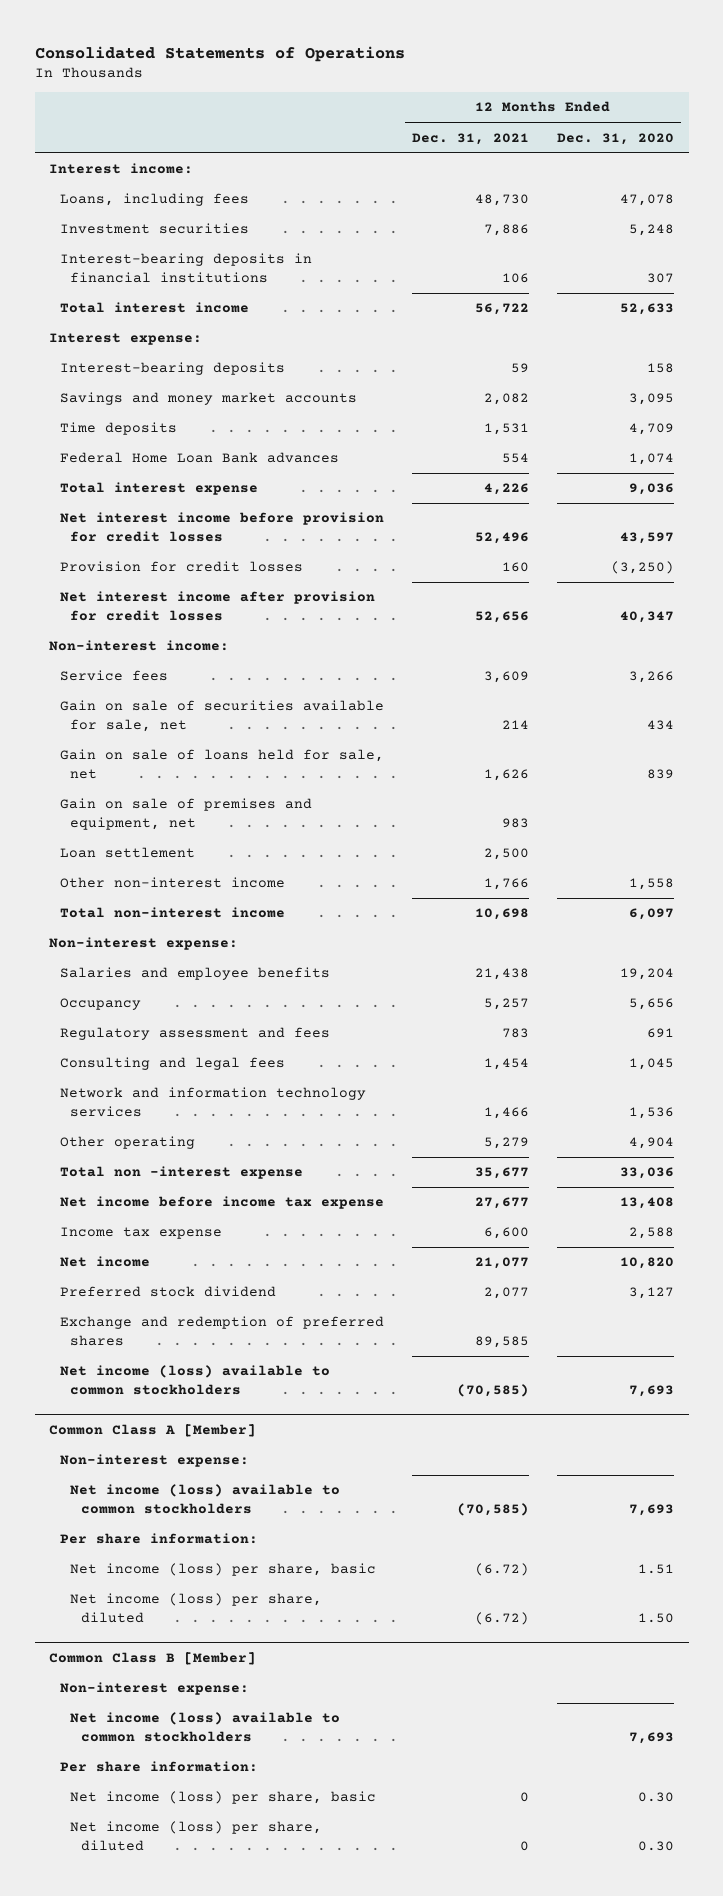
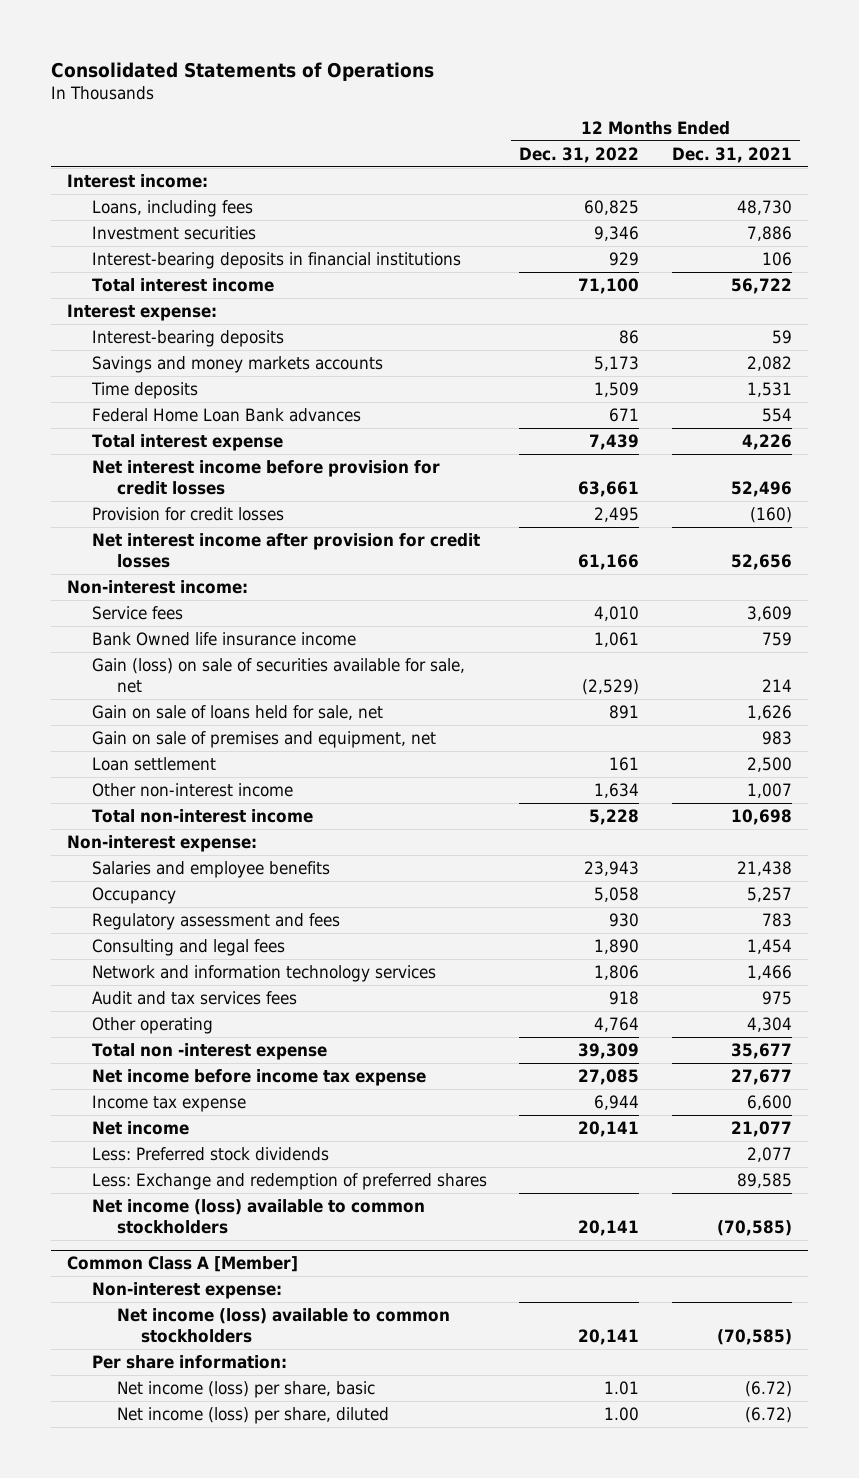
[557,132,675,145] Dec. 31, 2020 -> none
none -> [519,146,640,163] Dec. 31, 2022
[59,392,357,406] Savings and money market accounts -> [92,355,384,373] Savings and money markets accounts
[501,562,529,573] 160 -> [749,506,792,523] (160)
none -> [92,631,357,646] Bank Owned life insurance income
[59,700,384,733] Gain on sale of securities available for sale, net -> [92,657,466,694] Gain (loss) on sale of securities available for sale, net
[483,878,529,891] 1,766 -> [746,782,792,798] 1,007
none -> [92,990,298,1005] Audit and tax services fees
[483,1137,529,1150] 5,279 -> [746,1016,792,1032] 4,304
[59,1286,276,1298] Preferred stock dividend -> [92,1146,330,1161] Less: Preferred stock dividends
[59,1316,384,1347] Exchange and redemption of preferred shares -> [92,1172,488,1190] Less: Exchange and redemption of preferred shares
[48,1651,256,1665] Common Class B [Member] -> none
[59,1682,249,1696] Non-interest expense: -> none
[70,1712,341,1743] Net income (loss) available to common stockholders -> none
[59,1761,258,1773] Per share information: -> none
[70,1791,377,1805] Net income (loss) per share, basic -> none
[70,1821,323,1852] Net income (loss) per share, diluted -> none

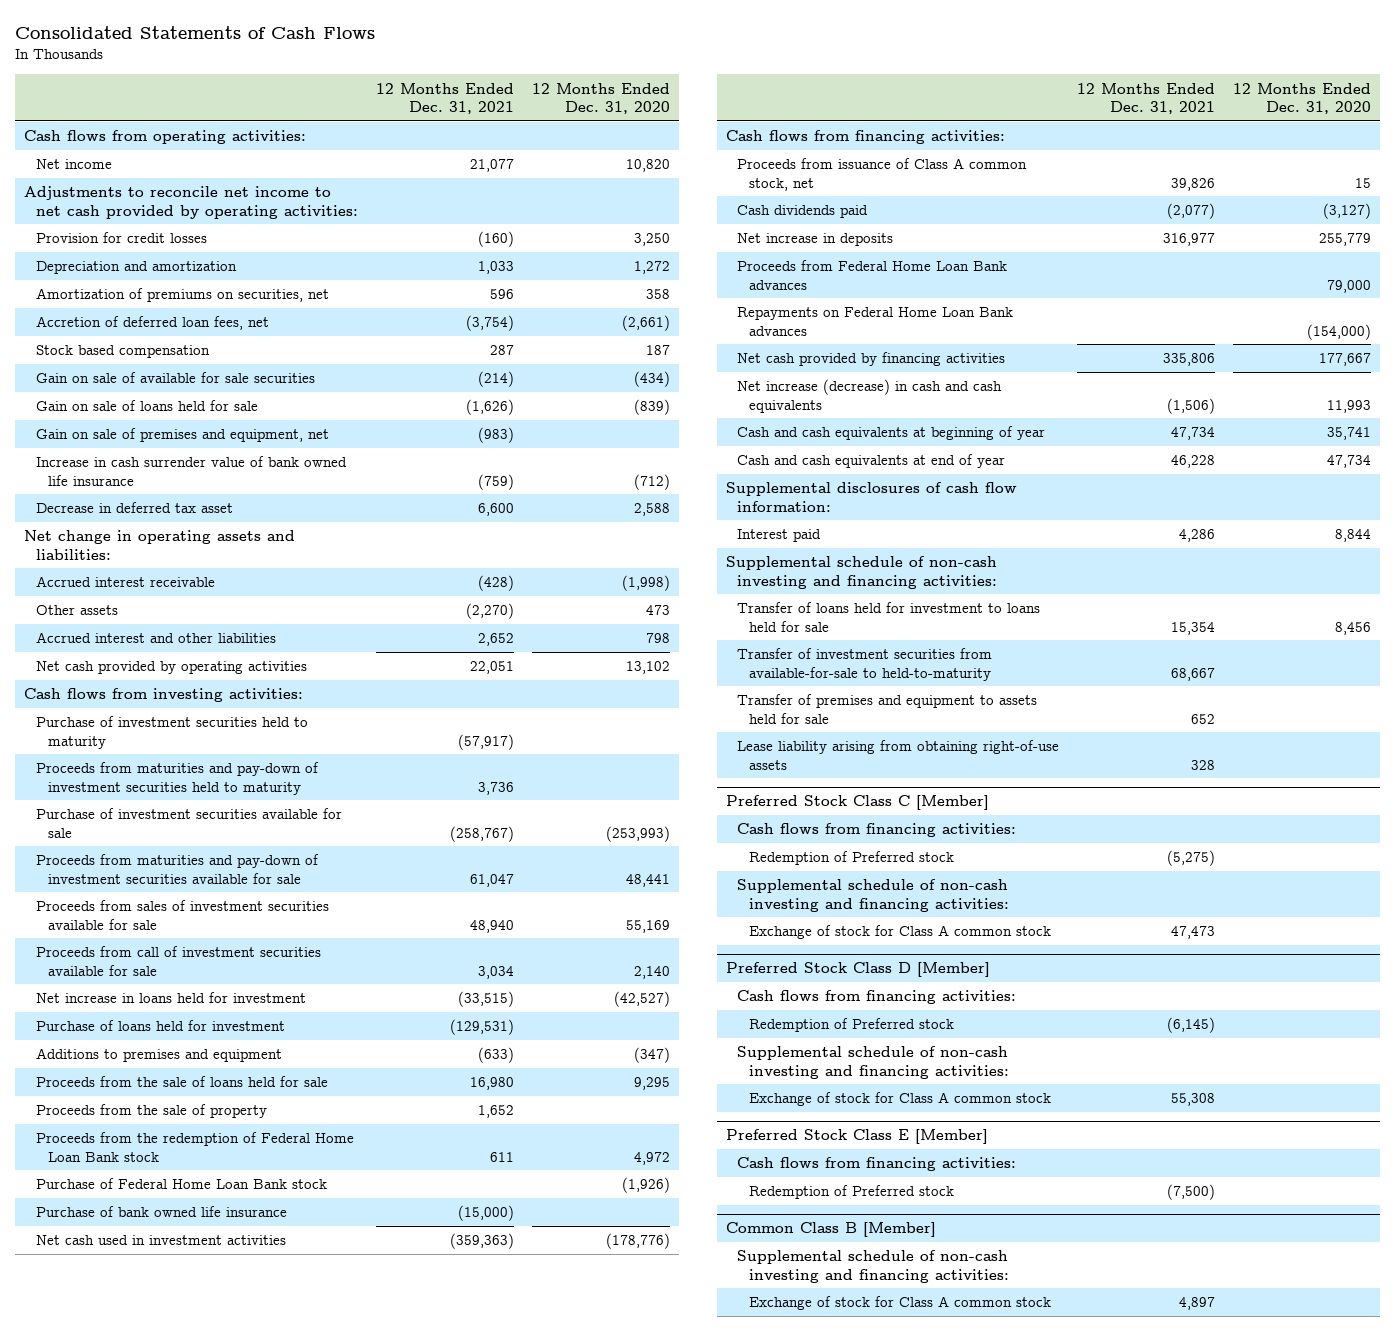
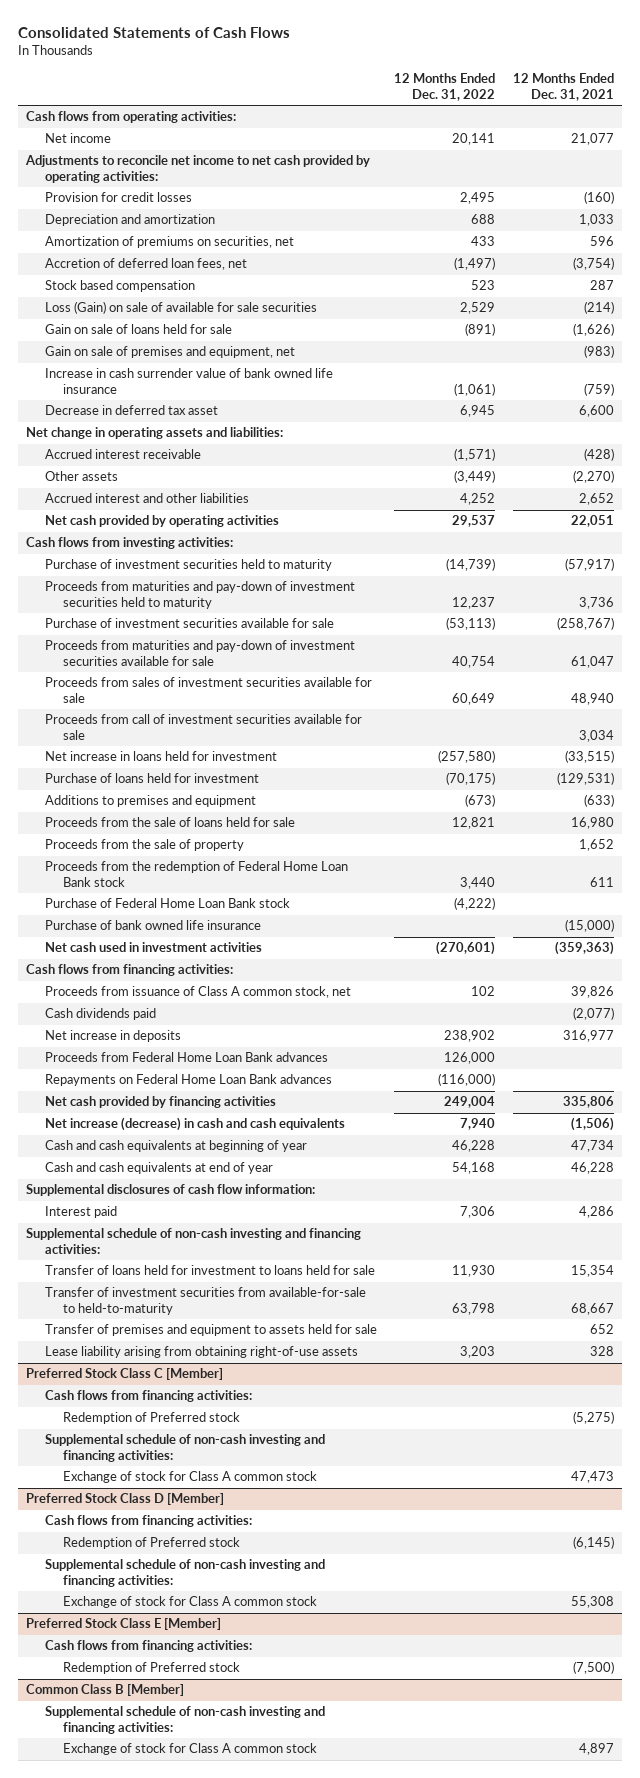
[531,82,670,114] 12 Months Ended Dec. 31, 2020 -> none
none -> [394,73,496,101] 12 Months Ended Dec. 31, 2022
[35,372,315,384] Gain on sale of available for sale securities -> [44,301,317,315] Loss (Gain) on sale of available for sale securities

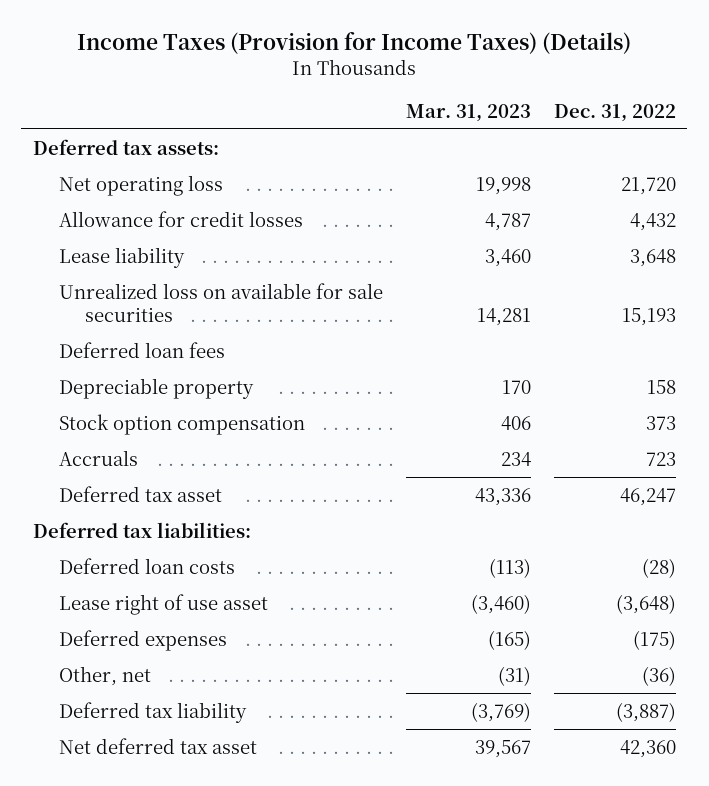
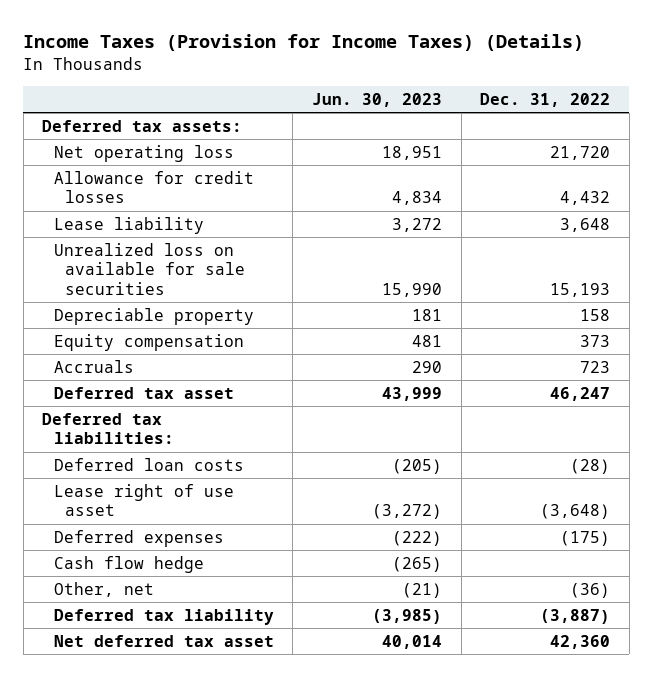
[405,103,531,122] Mar. 31, 2023 -> none
none -> [311,92,442,107] Jun. 30, 2023
[58,341,225,358] Deferred loan fees -> none
[58,413,305,435] Stock option compensation -> [53,333,244,351] Equity compensation
none -> [53,555,204,573] Cash flow hedge

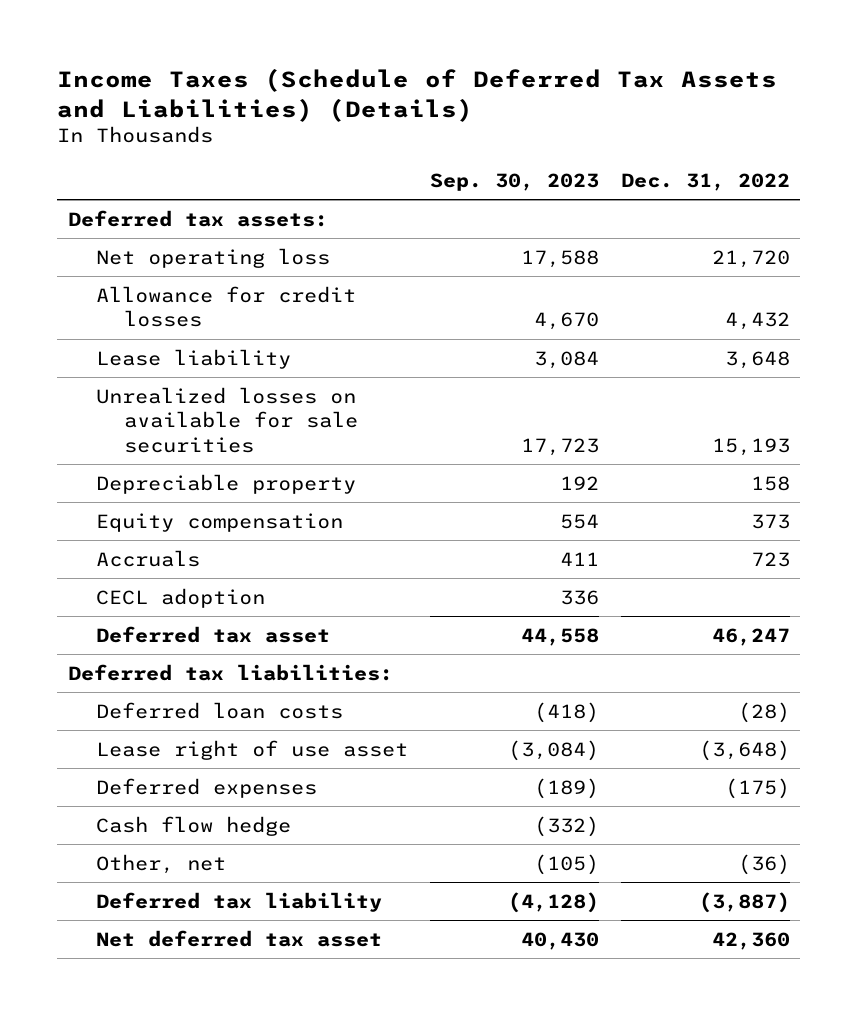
[23,34,585,52] Income Taxes (Provision for Income Taxes) (Details) -> [57,68,778,122] Income Taxes (Schedule of Deferred Tax Assets and Liabilities) (Details)
[311,92,442,107] Jun. 30, 2023 -> none
none -> [429,173,599,192] Sep. 30, 2023
[53,242,245,295] Unrealized loss on available for sale securities -> [96,386,359,453] Unrealized losses on available for sale securities
none -> [96,587,266,608] CECL adoption

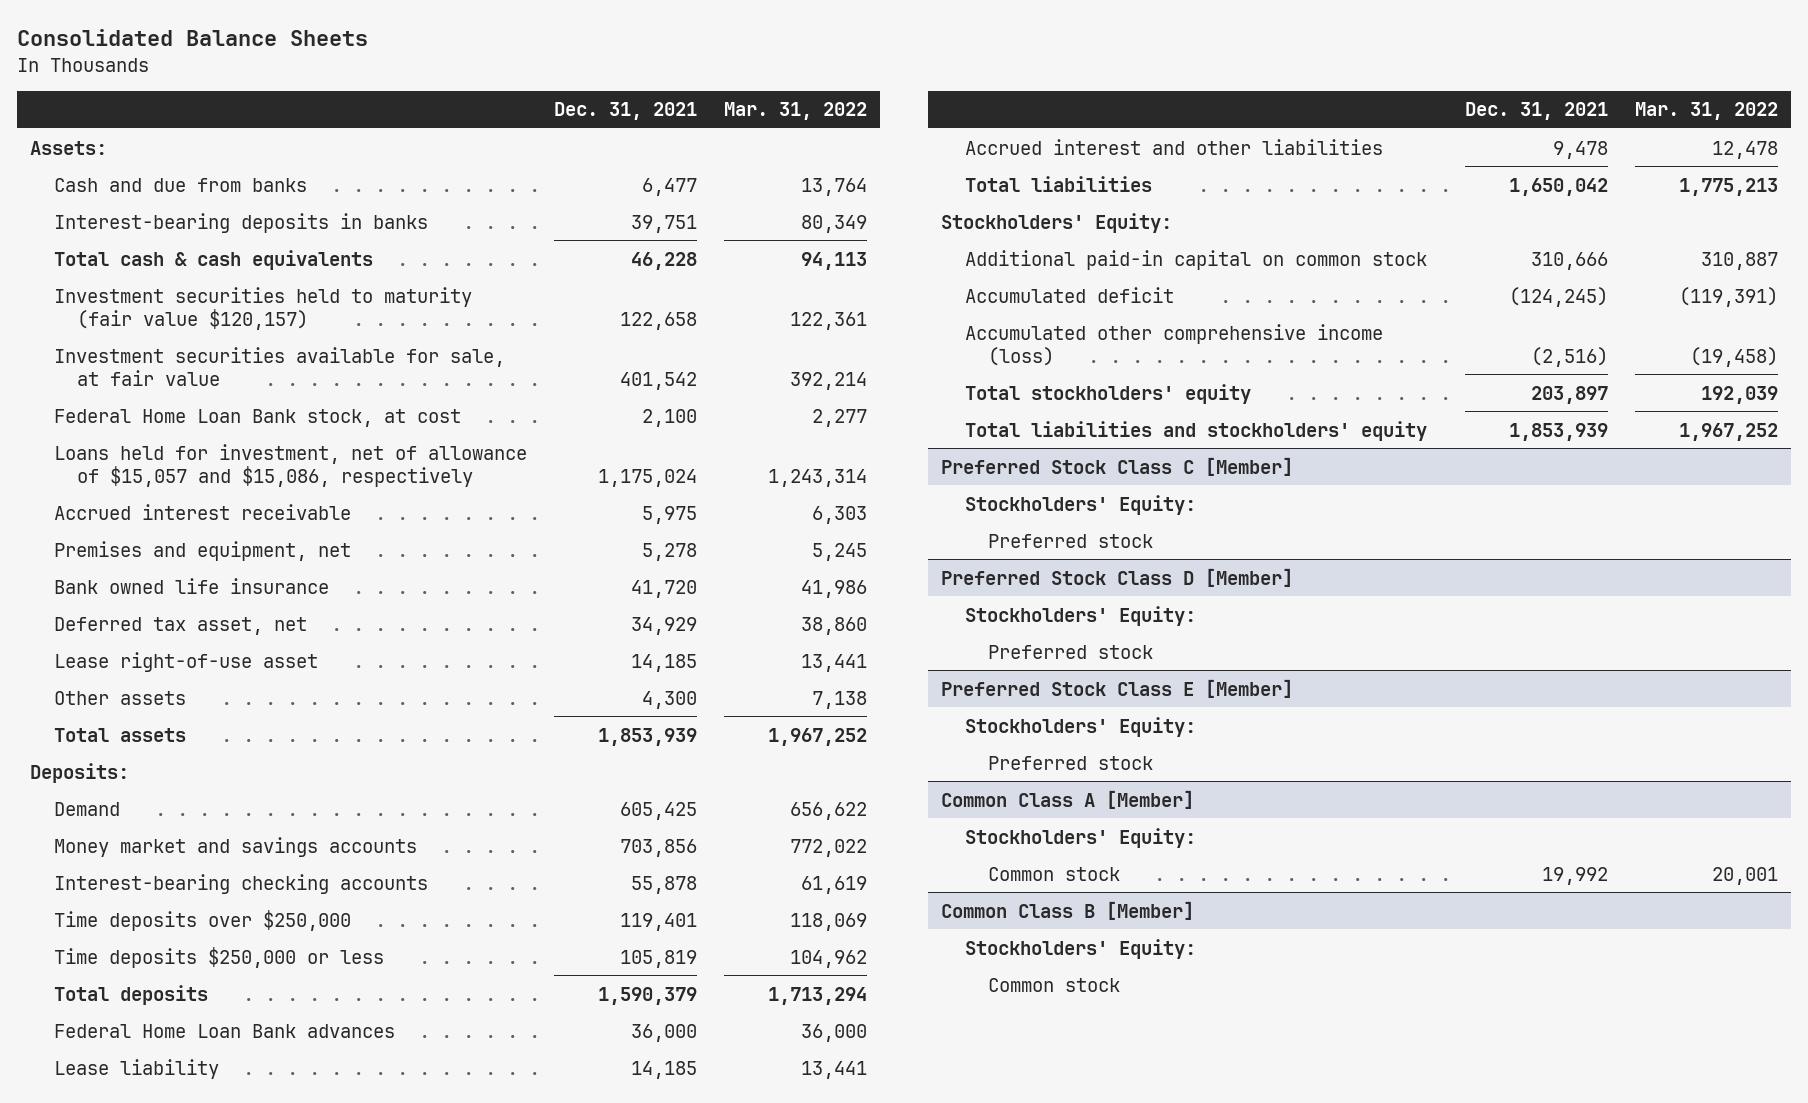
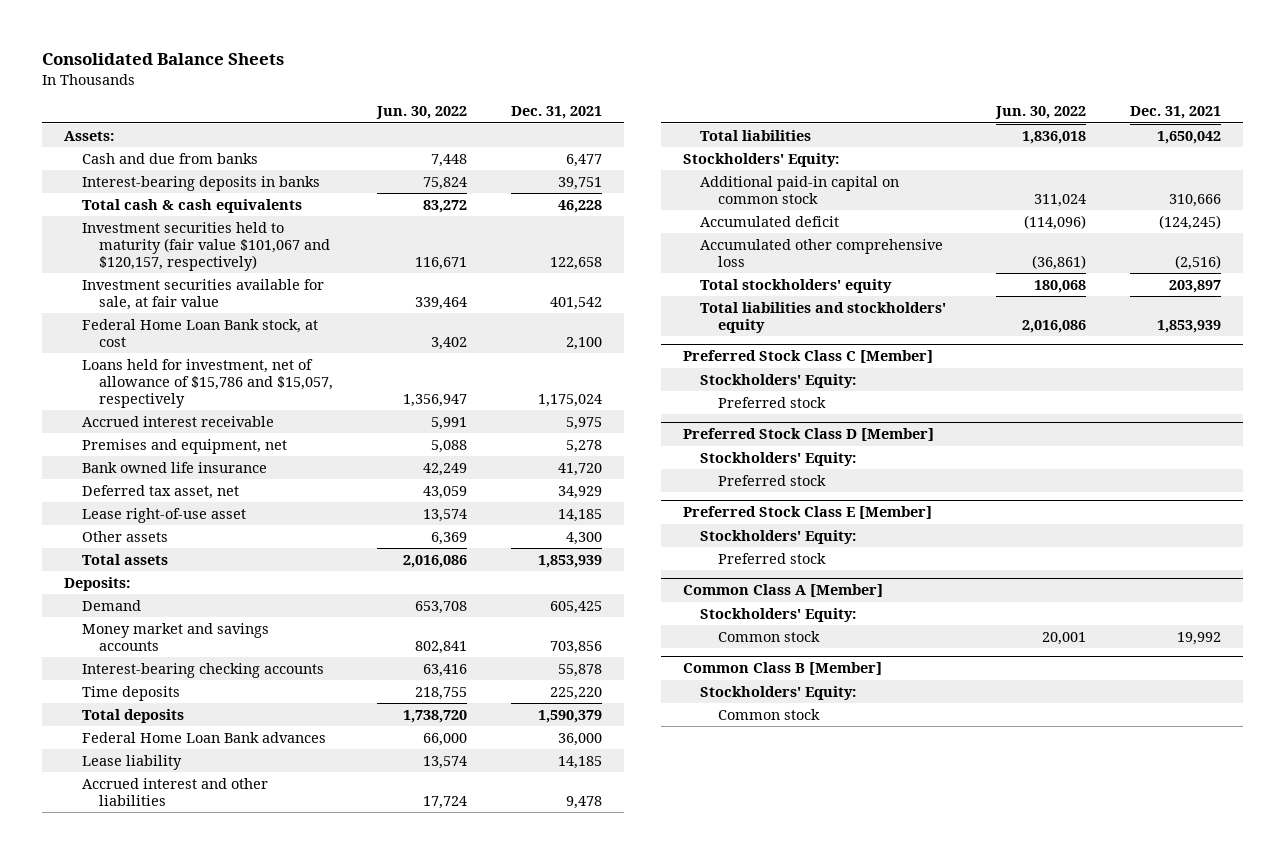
[723,102,867,121] Mar. 31, 2022 -> none
none -> [376,106,468,120] Jun. 30, 2022
[53,286,472,330] Investment securities held to maturity (fair value $120,157) -> [81,221,331,272] Investment securities held to maturity (fair value $101,067 and $120,157, respectively)
[53,443,527,487] Loans held for investment, net of allowance of $15,057 and $15,086, respectively -> [81,358,334,409] Loans held for investment, net of allowance of $15,786 and $15,057, respectively
[53,946,384,968] Time deposits $250,000 or less -> none
[53,909,351,931] Time deposits over $250,000 -> [81,685,180,701] Time deposits
[619,912,697,931] 119,401 -> [550,686,603,700] 225,220
[964,323,1383,366] Accumulated other comprehensive income (loss) -> [700,238,944,267] Accumulated other comprehensive loss

